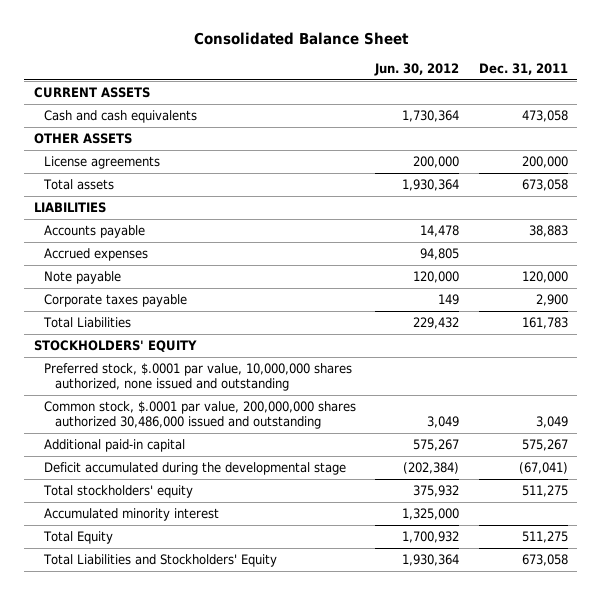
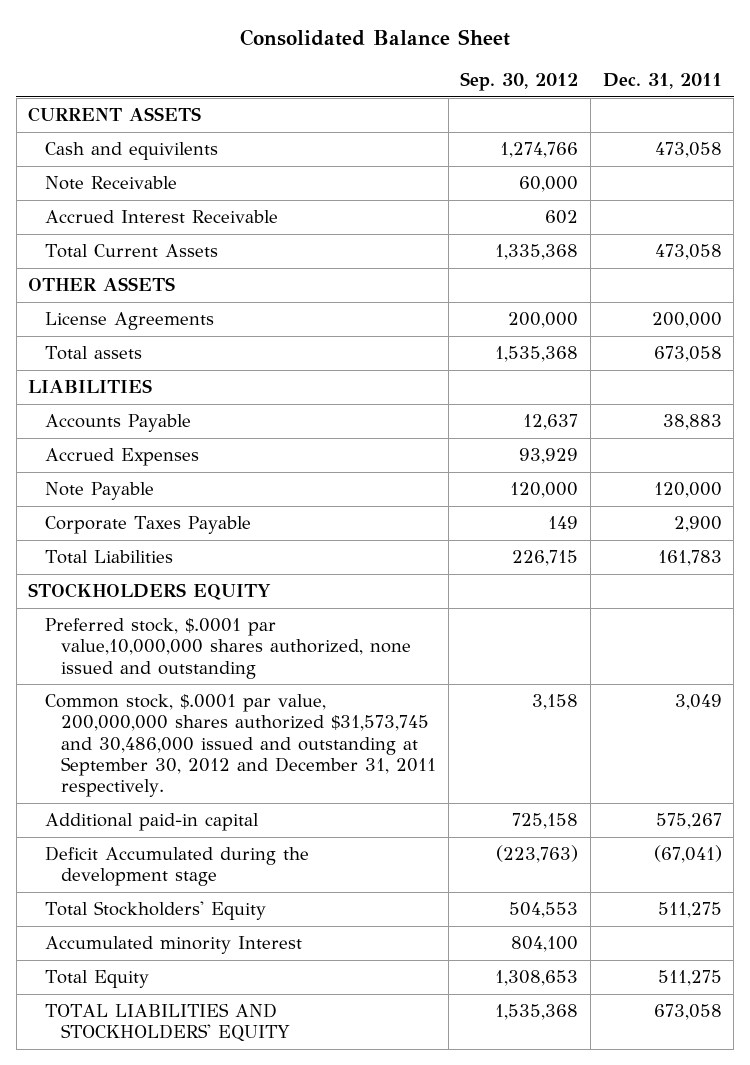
[374,62,460,76] Jun. 30, 2012 -> none
none -> [460,72,579,92] Sep. 30, 2012
[44,110,198,124] Cash and cash equivalents -> [44,142,218,161] Cash and equivilents
none -> [44,176,177,191] Note Receivable
none -> [44,210,278,224] Accrued Interest Receivable
none -> [44,244,218,259] Total Current Assets
[44,156,161,170] License agreements -> [44,312,214,331] License Agreements
[44,225,146,239] Accounts payable -> [44,414,191,433] Accounts Payable
[44,248,149,262] Accrued expenses -> [44,448,199,467] Accrued Expenses
[44,271,122,285] Note payable -> [44,482,154,501] Note Payable
[44,294,188,308] Corporate taxes payable -> [44,516,251,535] Corporate Taxes Payable
[33,340,197,353] STOCKHOLDERS' EQUITY -> [28,583,272,601] STOCKHOLDERS EQUITY
[44,363,353,392] Preferred stock, $.0001 par value, 10,000,000 shares authorized, none issued and outstanding -> [44,618,412,679] Preferred stock, $.0001 par value,10,000,000 shares authorized, none issued and outstanding
[44,401,357,430] Common stock, $.0001 par value, 200,000,000 shares authorized 30,486,000 issued and outstanding -> [44,694,437,798] Common stock, $.0001 par value, 200,000,000 shares authorized $31,573,745 and 30,486,000 issued and outstanding at September 30, 2012 and December 31, 2011 respectively.
[44,462,347,476] Deficit accumulated during the developmental stage -> [44,846,309,887] Deficit Accumulated during the development stage
[43,485,194,499] Total stockholders' equity -> [44,901,266,921] Total Stockholders' Equity
[44,508,220,522] Accumulated minority interest -> [44,936,302,955] Accumulated minority Interest
[43,554,278,568] Total Liabilities and Stockholders' Equity -> [44,1003,291,1043] TOTAL LIABILITIES AND STOCKHOLDERS' EQUITY

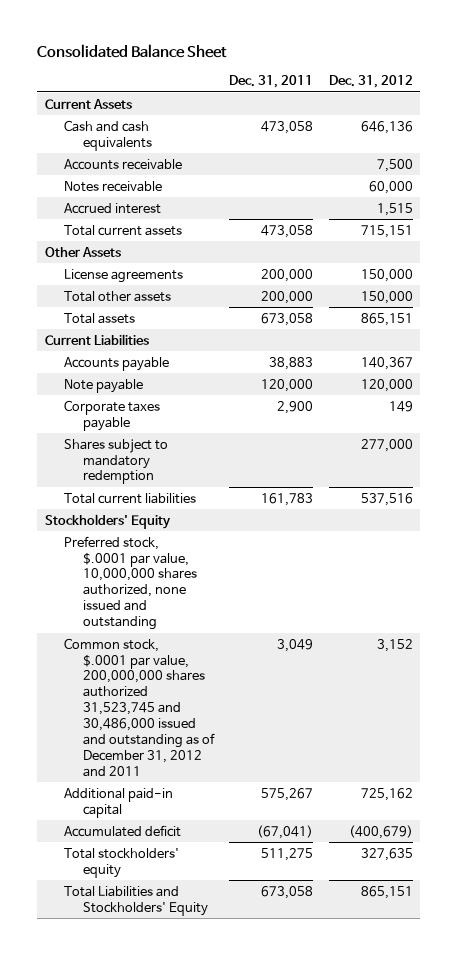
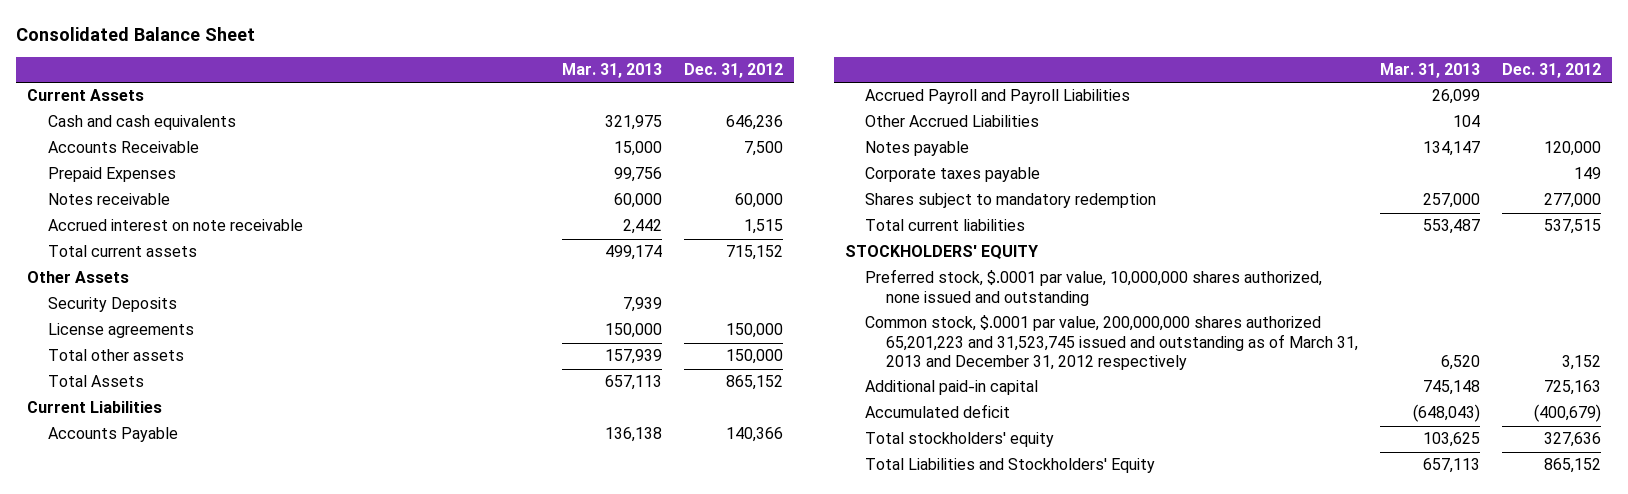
[229,75,314,89] Dec. 31, 2011 -> none
none -> [562,62,663,78] Mar. 31, 2013
[360,120,413,134] 646,136 -> [726,115,784,131] 646,236
[64,158,183,170] Accounts receivable -> [47,141,199,154] Accounts Receivable
none -> [47,167,176,183] Prepaid Expenses
[64,202,162,214] Accrued interest -> [47,219,303,232] Accrued interest on note receivable
[360,224,413,238] 715,151 -> [726,245,784,261] 715,152
none -> [47,297,177,313] Security Deposits
[64,312,136,324] Total assets -> [47,375,144,388] Total Assets
[360,312,413,326] 865,151 -> [726,375,784,391] 865,152
[64,356,170,371] Accounts payable -> [47,427,178,443] Accounts Payable
[360,356,413,370] 140,367 -> [726,427,784,443] 140,366
none -> [865,89,1131,105] Accrued Payroll and Payroll Liabilities
none -> [865,115,1040,128] Other Accrued Liabilities
[64,378,144,393] Note payable -> [865,141,970,157] Notes payable
[360,492,413,506] 537,516 -> [1544,219,1602,235] 537,515
[44,513,171,529] Stockholders' Equity -> [845,245,1039,260] STOCKHOLDERS' EQUITY
[64,637,216,777] Common stock, $.0001 par value, 200,000,000 shares authorized 31,523,745 and 30,486,000 issued and outstanding as of December 31, 2012 and 2011 -> [865,315,1358,370] Common stock, $.0001 par value, 200,000,000 shares authorized 65,201,223 and 31,523,745 issued and outstanding as of March 31, 2013 and December 31, 2012 respectively
[360,787,413,801] 725,162 -> [1544,380,1602,396] 725,163
[360,847,413,861] 327,635 -> [1544,432,1602,448] 327,636
[360,885,413,899] 865,151 -> [1544,458,1602,474] 865,152

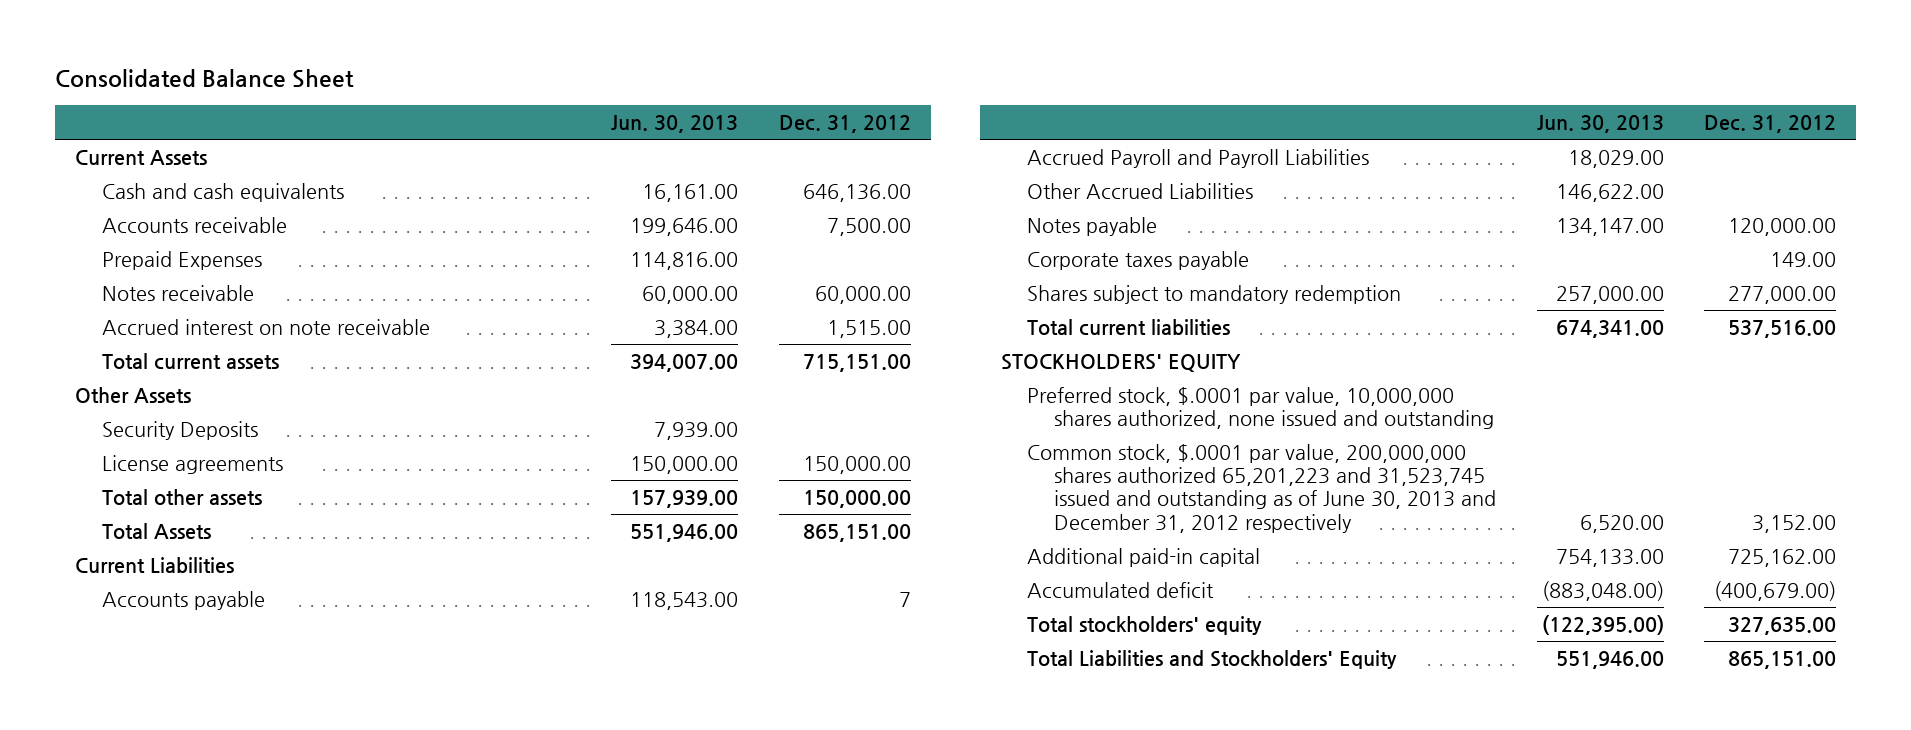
[562,62,663,78] Mar. 31, 2013 -> none
none -> [611,115,739,134] Jun. 30, 2013
[726,115,784,131] 646,236 -> [802,183,911,202] 646,136.00
[47,141,199,154] Accounts Receivable -> [102,216,288,233] Accounts receivable
[744,141,784,157] 7,500 -> [826,217,911,236] 7,500.00
[735,193,784,209] 60,000 -> [814,285,911,304] 60,000.00
[744,219,784,235] 1,515 -> [826,319,911,338] 1,515.00
[726,245,784,261] 715,152 -> [802,353,911,372] 715,151.00
[726,323,784,339] 150,000 -> [802,455,911,474] 150,000.00
[726,349,784,365] 150,000 -> [802,489,911,508] 150,000.00
[726,375,784,391] 865,152 -> [802,523,911,542] 865,151.00
[47,427,178,443] Accounts Payable -> [102,590,266,610] Accounts payable
[726,427,784,443] 140,366 -> [898,591,911,607] 7
[1544,141,1602,157] 120,000 -> [1728,217,1837,236] 120,000.00
[1574,167,1602,180] 149 -> [1770,251,1837,267] 149.00
[1544,193,1602,209] 277,000 -> [1728,285,1837,304] 277,000.00
[1544,219,1602,235] 537,515 -> [1728,319,1837,338] 537,516.00
[865,315,1358,370] Common stock, $.0001 par value, 200,000,000 shares authorized 65,201,223 and 31,523,745 issued and outstanding as of March 31, 2013 and December 31, 2012 respectively -> [1027,443,1497,533] Common stock, $.0001 par value, 200,000,000 shares authorized 65,201,223 and 31,523,745 issued and outstanding as of June 30, 2013 and December 31, 2012 respectively
[1562,354,1602,370] 3,152 -> [1752,514,1837,533] 3,152.00
[1544,380,1602,396] 725,163 -> [1728,548,1837,567] 725,162.00
[1534,404,1602,423] (400,679) -> [1714,580,1837,601] (400,679.00)
[1544,432,1602,448] 327,636 -> [1728,616,1837,635] 327,635.00
[1544,458,1602,474] 865,152 -> [1728,650,1837,669] 865,151.00

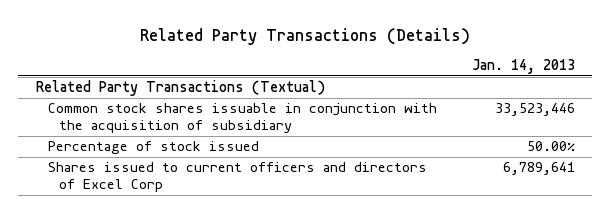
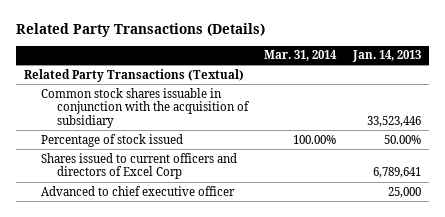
none -> [264,50,338,62] Mar. 31, 2014
none -> [40,185,235,196] Advanced to chief executive officer

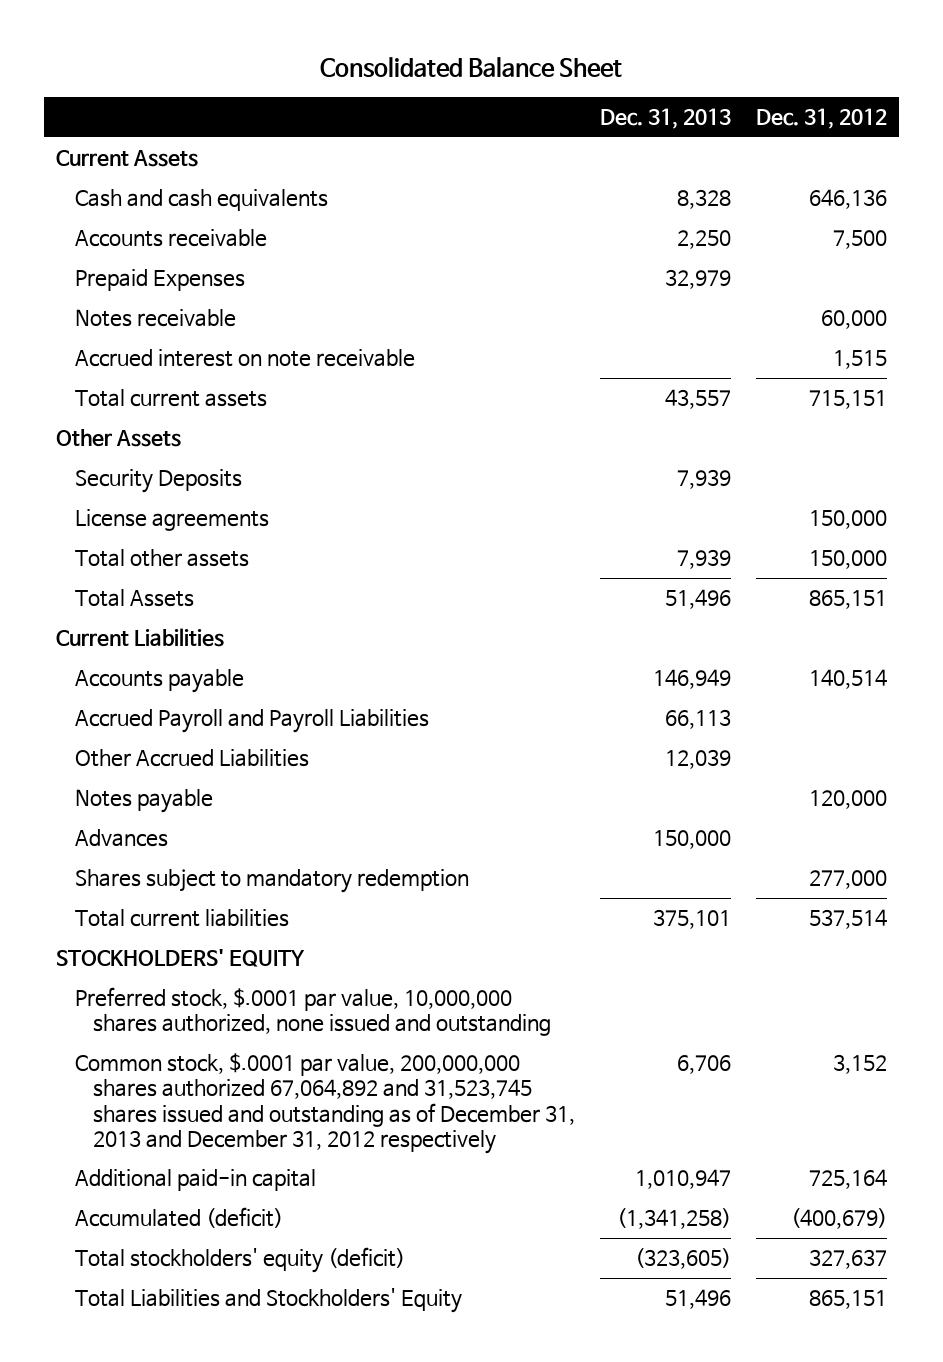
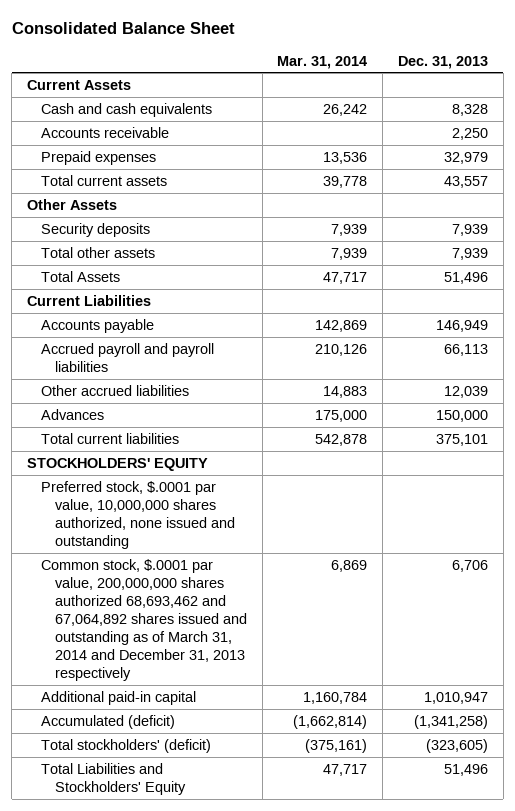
[755,108,887,130] Dec. 31, 2012 -> none
none -> [277,55,368,69] Mar. 31, 2014
[74,309,236,328] Notes receivable -> none
[74,349,415,368] Accrued interest on note receivable -> none
[74,269,245,292] Prepaid Expenses -> [40,150,156,165] Prepaid expenses
[74,509,269,532] License agreements -> none
[74,469,242,494] Security Deposits -> [40,222,150,237] Security deposits
[74,789,213,814] Notes payable -> none
[74,709,429,734] Accrued Payroll and Payroll Liabilities -> [40,342,214,372] Accrued payroll and payroll liabilities
[74,749,309,768] Other Accrued Liabilities -> [40,384,189,396] Other accrued liabilities
[74,869,469,894] Shares subject to mandatory redemption -> none
[74,1053,576,1154] Common stock, $.0001 par value, 200,000,000 shares authorized 67,064,892 and 31,523,745 shares issued and outstanding as of December 31, 2013 and December 31, 2012 respectively -> [40,558,247,682] Common stock, $.0001 par value, 200,000,000 shares authorized 68,693,462 and 67,064,892 shares issued and outstanding as of March 31, 2014 and December 31, 2013 respectively
[74,1247,405,1274] Total stockholders' equity (deficit) -> [40,738,211,753] Total stockholders' (deficit)

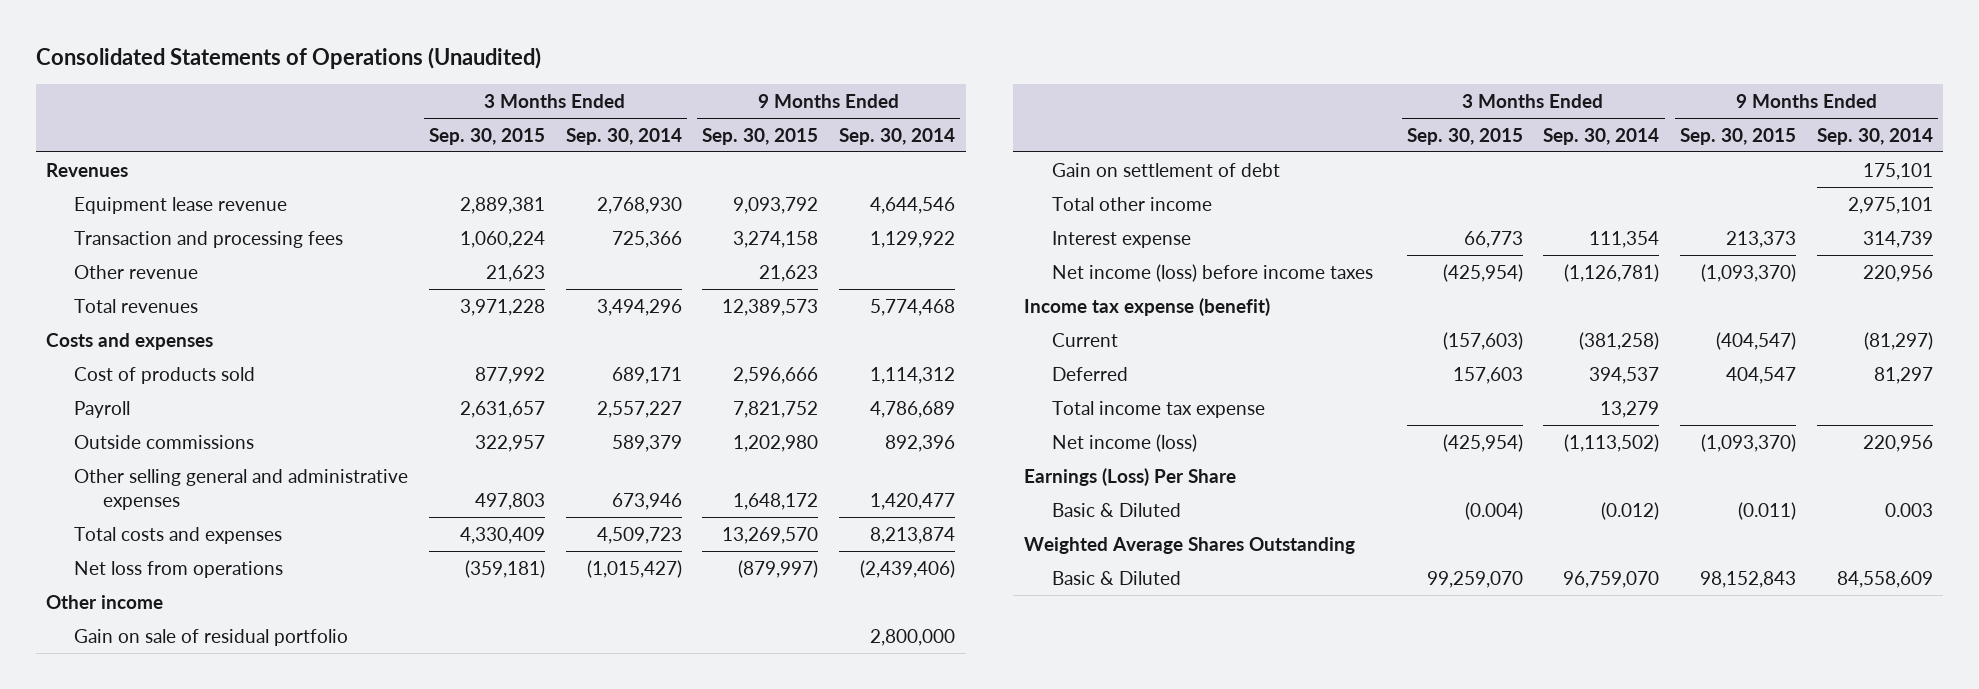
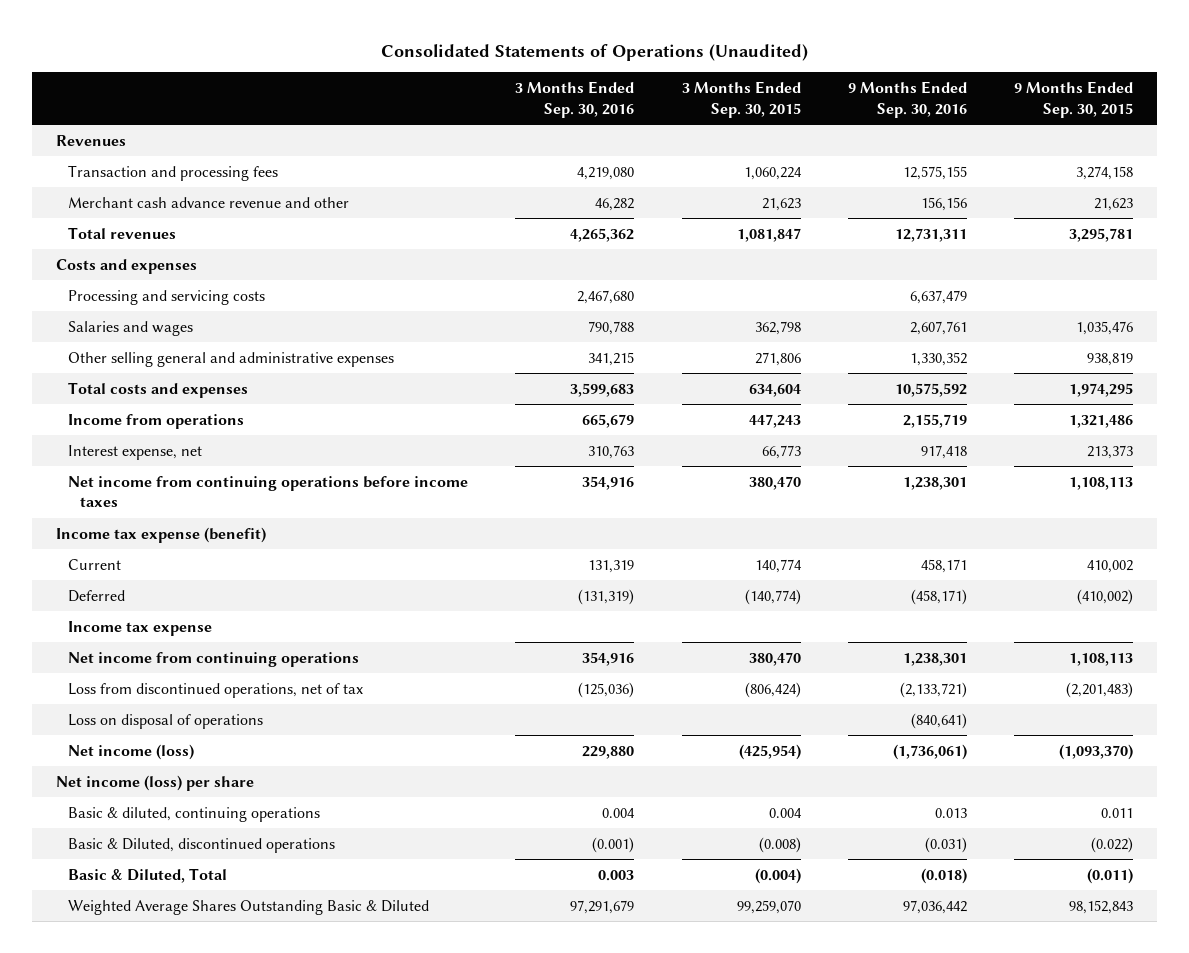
[565,127,682,145] Sep. 30, 2014 -> none
[839,127,956,145] Sep. 30, 2014 -> none
none -> [515,81,635,118] 3 Months Ended Sep. 30, 2016
none -> [847,81,967,118] 9 Months Ended Sep. 30, 2016
[74,196,288,214] Equipment lease revenue -> none
[74,264,199,279] Other revenue -> [67,196,349,208] Merchant cash advance revenue and other
[459,298,545,316] 3,971,228 -> [736,227,801,242] 1,081,847
[722,298,819,316] 12,389,573 -> [1069,227,1134,242] 3,295,781
[74,366,256,384] Cost of products sold -> none
[74,400,131,418] Payroll -> none
[74,434,255,449] Outside commissions -> none
[45,594,163,609] Other income -> none
[74,628,349,646] Gain on sale of residual portfolio -> none
[1052,162,1281,177] Gain on settlement of debt -> none
[1052,196,1213,211] Total other income -> none
none -> [67,289,265,305] Processing and servicing costs
none -> [67,320,193,336] Salaries and wages
[474,492,545,510] 497,803 -> [754,351,801,366] 271,806
[733,492,819,510] 1,648,172 -> [1087,352,1134,366] 938,819
[459,526,545,544] 4,330,409 -> [748,383,801,397] 634,604
[722,526,819,544] 13,269,570 -> [1069,382,1134,397] 1,974,295
[74,560,284,578] Net loss from operations -> [67,413,244,429] Income from operations
[464,559,545,578] (359,181) -> [748,413,801,428] 447,243
[738,559,819,578] (879,997) -> [1069,414,1134,428] 1,321,486
[1052,230,1192,248] Interest expense -> [67,444,202,460] Interest expense, net
[1052,263,1374,282] Net income (loss) before income taxes -> [67,475,468,508] Net income from continuing operations before income taxes
[1442,263,1523,282] (425,954) -> [748,475,801,490] 380,470
[1701,263,1797,282] (1,093,370) -> [1069,476,1134,490] 1,108,113
[1442,331,1523,350] (157,603) -> [754,558,802,573] 140,774
[1716,331,1797,350] (404,547) -> [1087,559,1134,573] 410,002
[1452,366,1523,384] 157,603 -> [744,588,801,605] (140,774)
[1726,366,1797,384] 404,547 -> [1077,588,1134,605] (410,002)
[1052,400,1266,418] Total income tax expense -> [67,620,212,636] Income tax expense
none -> [67,651,359,667] Net income from continuing operations
none -> [67,682,363,698] Loss from discontinued operations, net of tax
none -> [67,713,263,729] Loss on disposal of operations
[1023,536,1355,554] Weighted Average Shares Outstanding -> none
[1023,467,1236,486] Earnings (Loss) Per Share -> [55,774,254,791] Net income (loss) per share
none -> [67,806,320,822] Basic & diluted, continuing operations
none -> [67,837,335,853] Basic & Diluted, discontinued operations
[1052,502,1182,517] Basic & Diluted -> [67,867,227,883] Basic & Diluted, Total
[1052,570,1182,585] Basic & Diluted -> [67,899,429,915] Weighted Average Shares Outstanding Basic & Diluted

